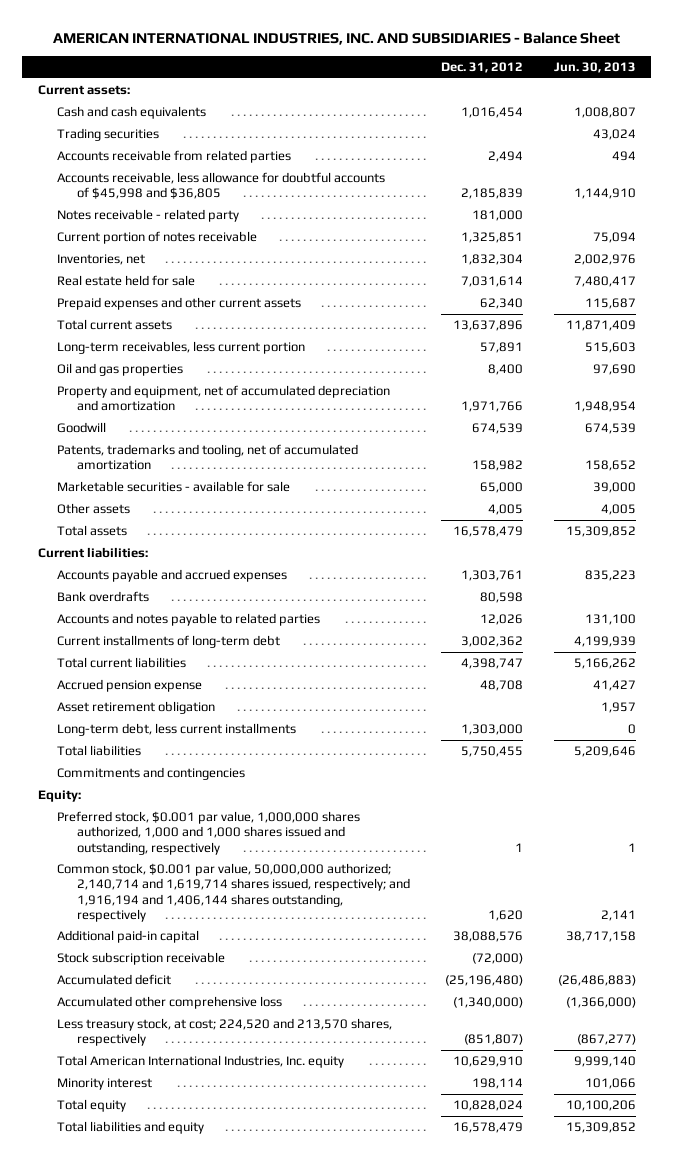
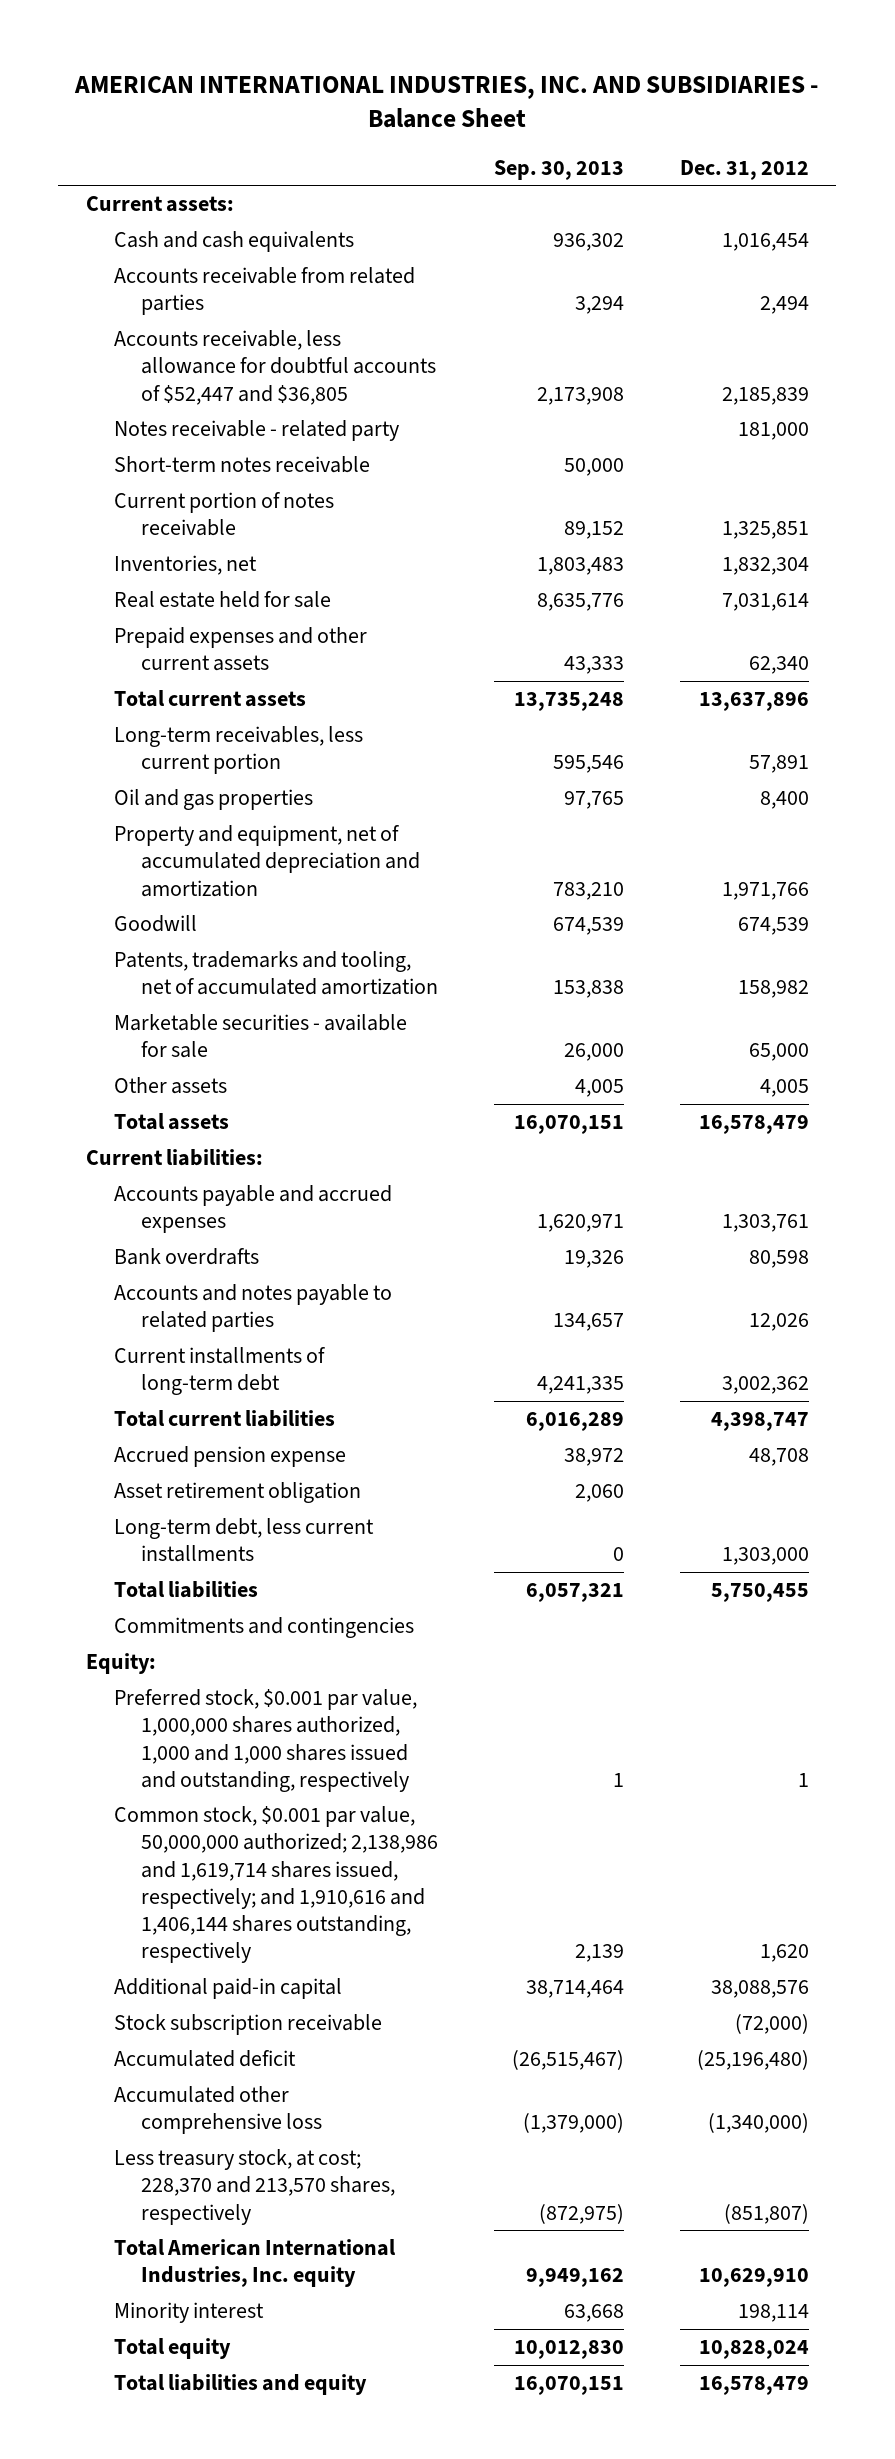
[553,62,636,74] Jun. 30, 2013 -> none
none -> [493,159,624,180] Sep. 30, 2013
[57,128,160,142] Trading securities -> none
[57,172,386,200] Accounts receivable, less allowance for doubtful accounts of $45,998 and $36,805 -> [113,330,437,405] Accounts receivable, less allowance for doubtful accounts of $52,447 and $36,805
none -> [113,456,370,474] Short-term notes receivable
[57,863,411,922] Common stock, $0.001 par value, 50,000,000 authorized; 2,140,714 and 1,619,714 shares issued, respectively; and 1,916,194 and 1,406,144 shares outstanding, respectively -> [113,1806,439,1964] Common stock, $0.001 par value, 50,000,000 authorized; 2,138,986 and 1,619,714 shares issued, respectively; and 1,910,616 and 1,406,144 shares outstanding, respectively
[57,1018,393,1047] Less treasury stock, at cost; 224,520 and 213,570 shares, respectively -> [113,2149,396,2225] Less treasury stock, at cost; 228,370 and 213,570 shares, respectively

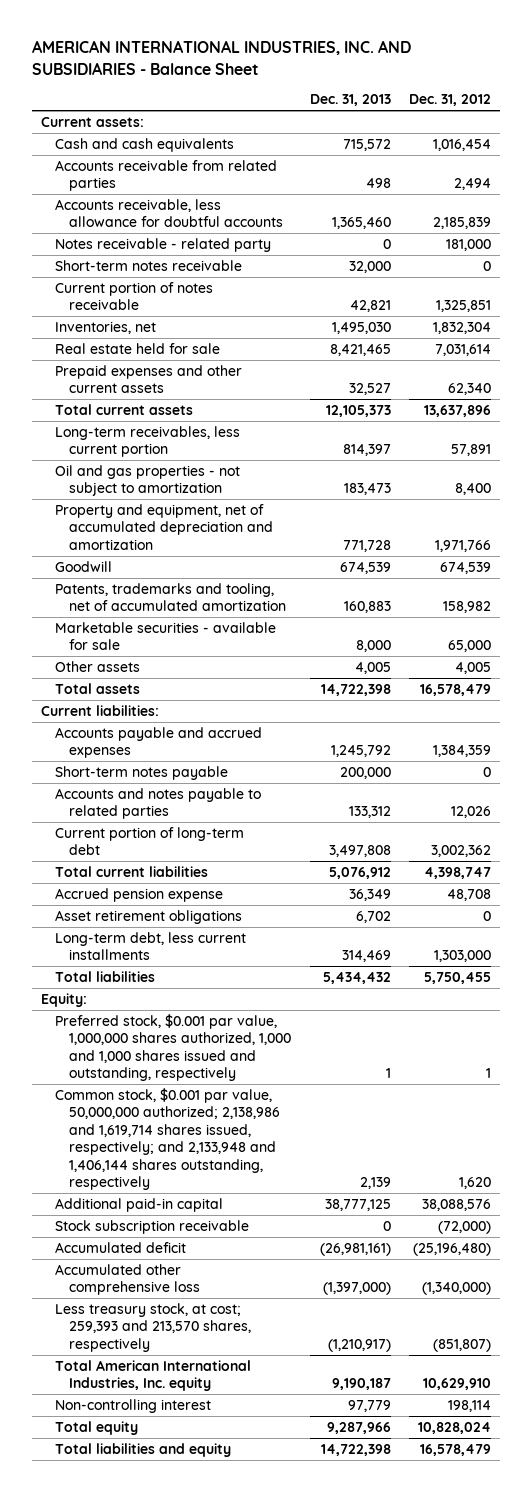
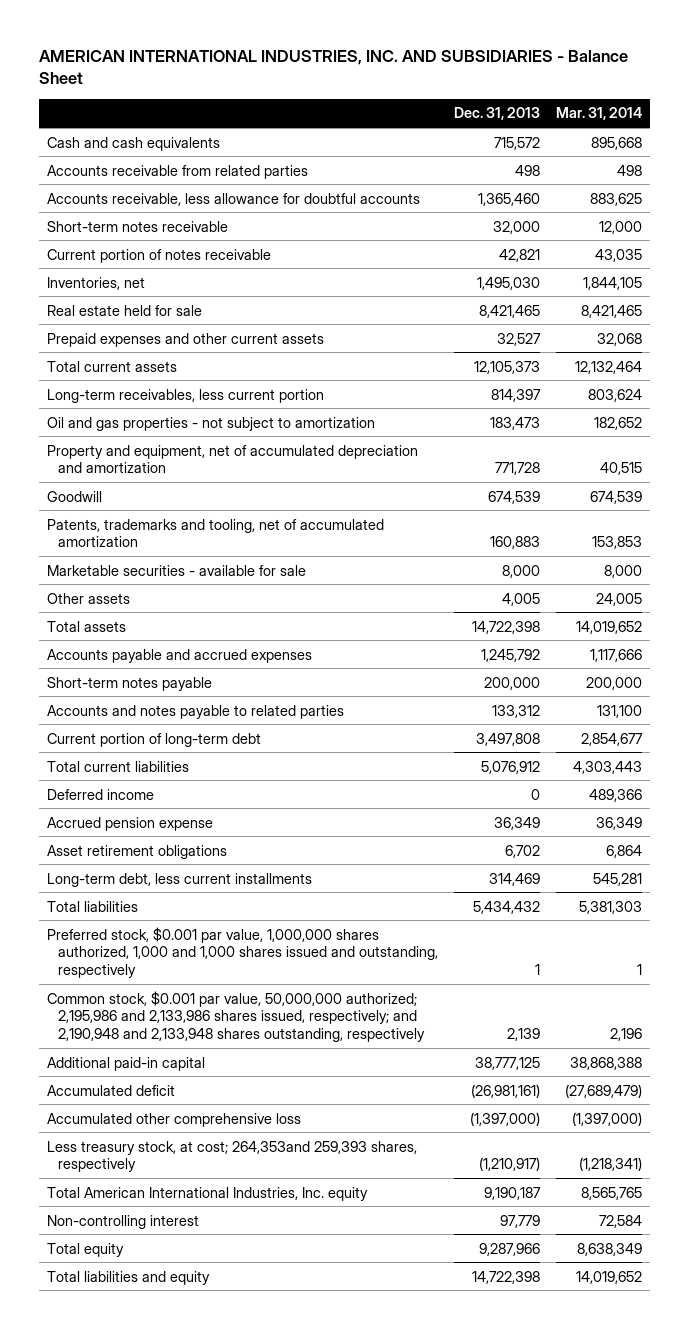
[408,94,491,107] Dec. 31, 2012 -> none
none -> [556,107,643,121] Mar. 31, 2014
[41,116,145,127] Current assets: -> none
[55,237,272,252] Notes receivable - related party -> none
[41,704,160,716] Current liabilities: -> none
none -> [47,788,155,800] Deferred income
[41,992,88,1007] Equity: -> none
[55,1087,281,1191] Common stock, $0.001 par value, 50,000,000 authorized; 2,138,986 and 1,619,714 shares issued, respectively; and 2,133,948 and 1,406,144 shares outstanding, respectively -> [47,990,425,1042] Common stock, $0.001 par value, 50,000,000 authorized; 2,195,986 and 2,133,986 shares issued, respectively; and 2,190,948 and 2,133,948 shares outstanding, respectively
[55,1219,250,1234] Stock subscription receivable -> none
[55,1302,252,1352] Less treasury stock, at cost; 259,393 and 213,570 shares, respectively -> [47,1140,418,1173] Less treasury stock, at cost; 264,353and 259,393 shares, respectively

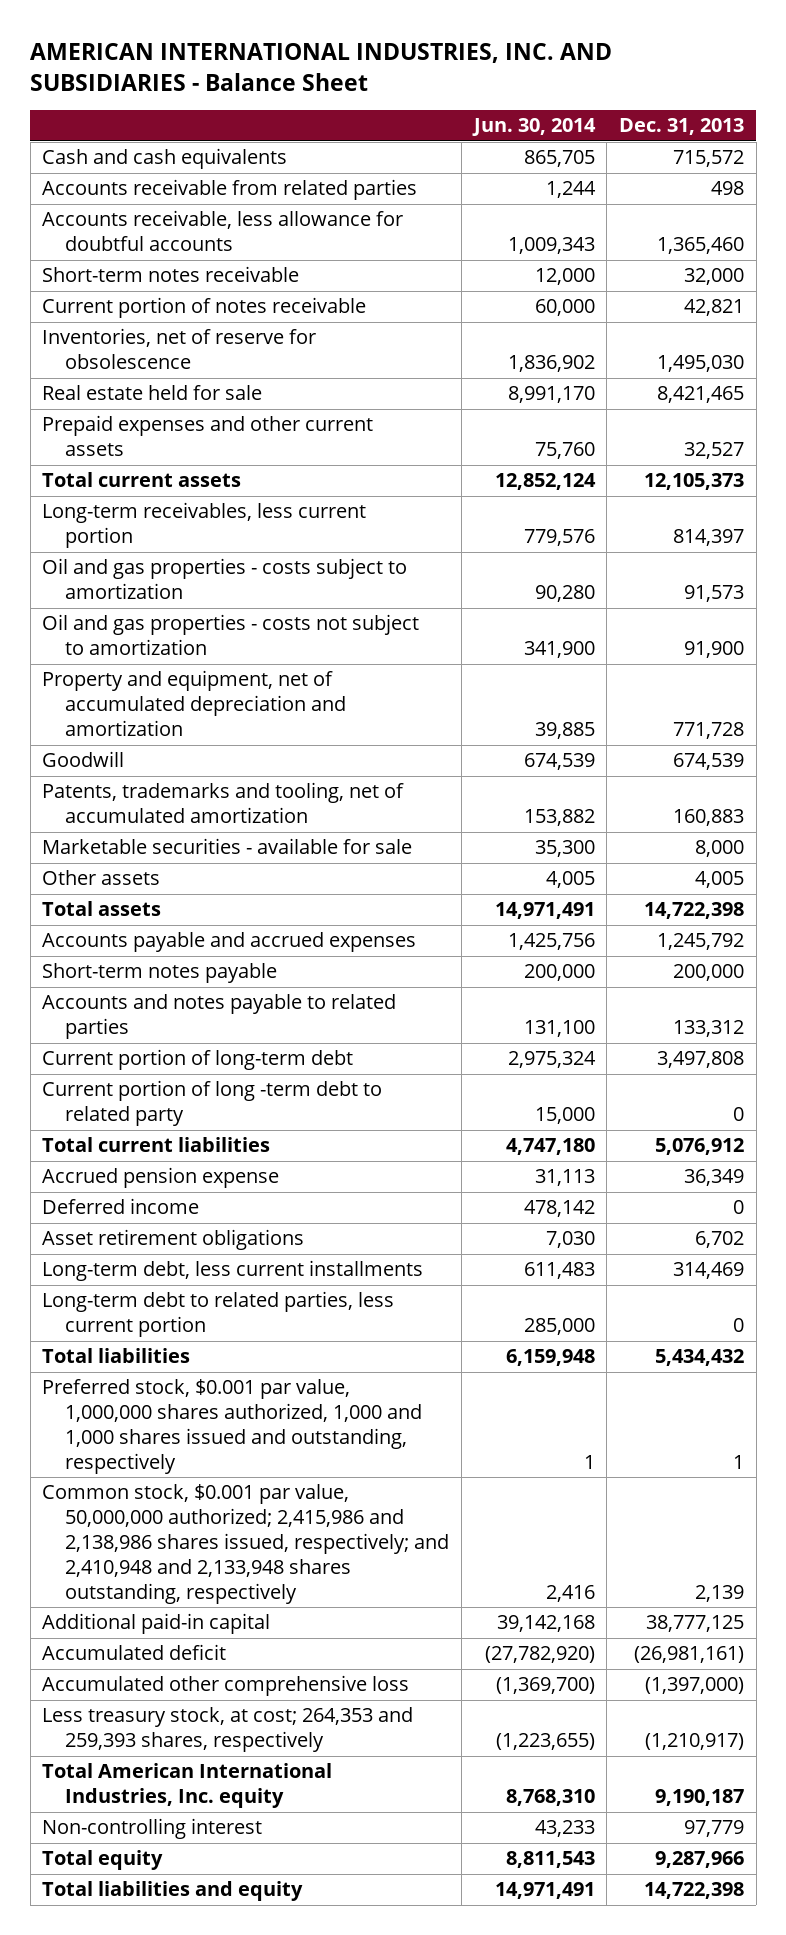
[556,107,643,121] Mar. 31, 2014 -> none
none -> [471,118,596,137] Jun. 30, 2014
[47,276,146,290] Inventories, net -> [42,328,317,370] Inventories, net of reserve for obsolescence
none -> [42,558,408,600] Oil and gas properties - costs subject to amortization
[47,416,376,431] Oil and gas properties - not subject to amortization -> [42,614,420,656] Oil and gas properties - costs not subject to amortization
[489,416,540,430] 183,473 -> [684,641,745,659] 91,900
none -> [42,1080,383,1127] Current portion of long -term debt to related party
[47,788,155,800] Deferred income -> [42,1198,200,1215] Deferred income
none -> [42,1291,395,1338] Long-term debt to related parties, less current portion
[47,990,425,1042] Common stock, $0.001 par value, 50,000,000 authorized; 2,195,986 and 2,133,986 shares issued, respectively; and 2,190,948 and 2,133,948 shares outstanding, respectively -> [42,1484,450,1604] Common stock, $0.001 par value, 50,000,000 authorized; 2,415,986 and 2,138,986 shares issued, respectively; and 2,410,948 and 2,133,948 shares outstanding, respectively
[47,1140,418,1173] Less treasury stock, at cost; 264,353and 259,393 shares, respectively -> [42,1707,414,1753] Less treasury stock, at cost; 264,353 and 259,393 shares, respectively

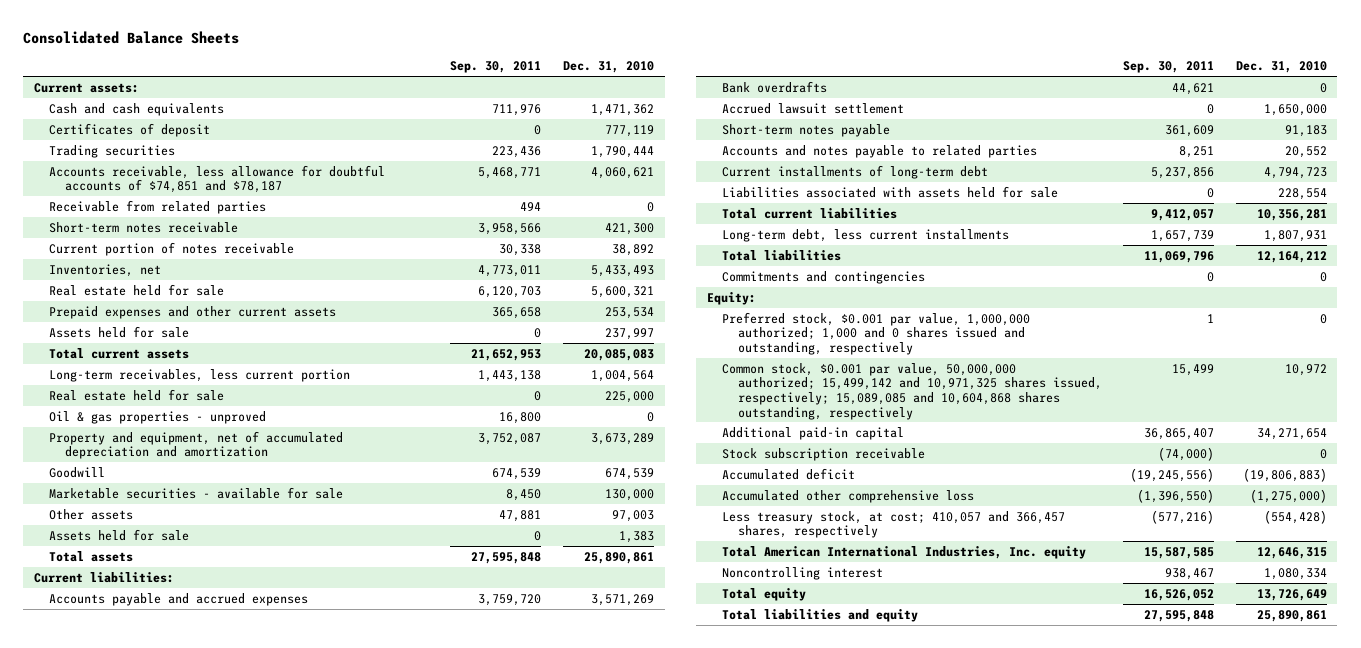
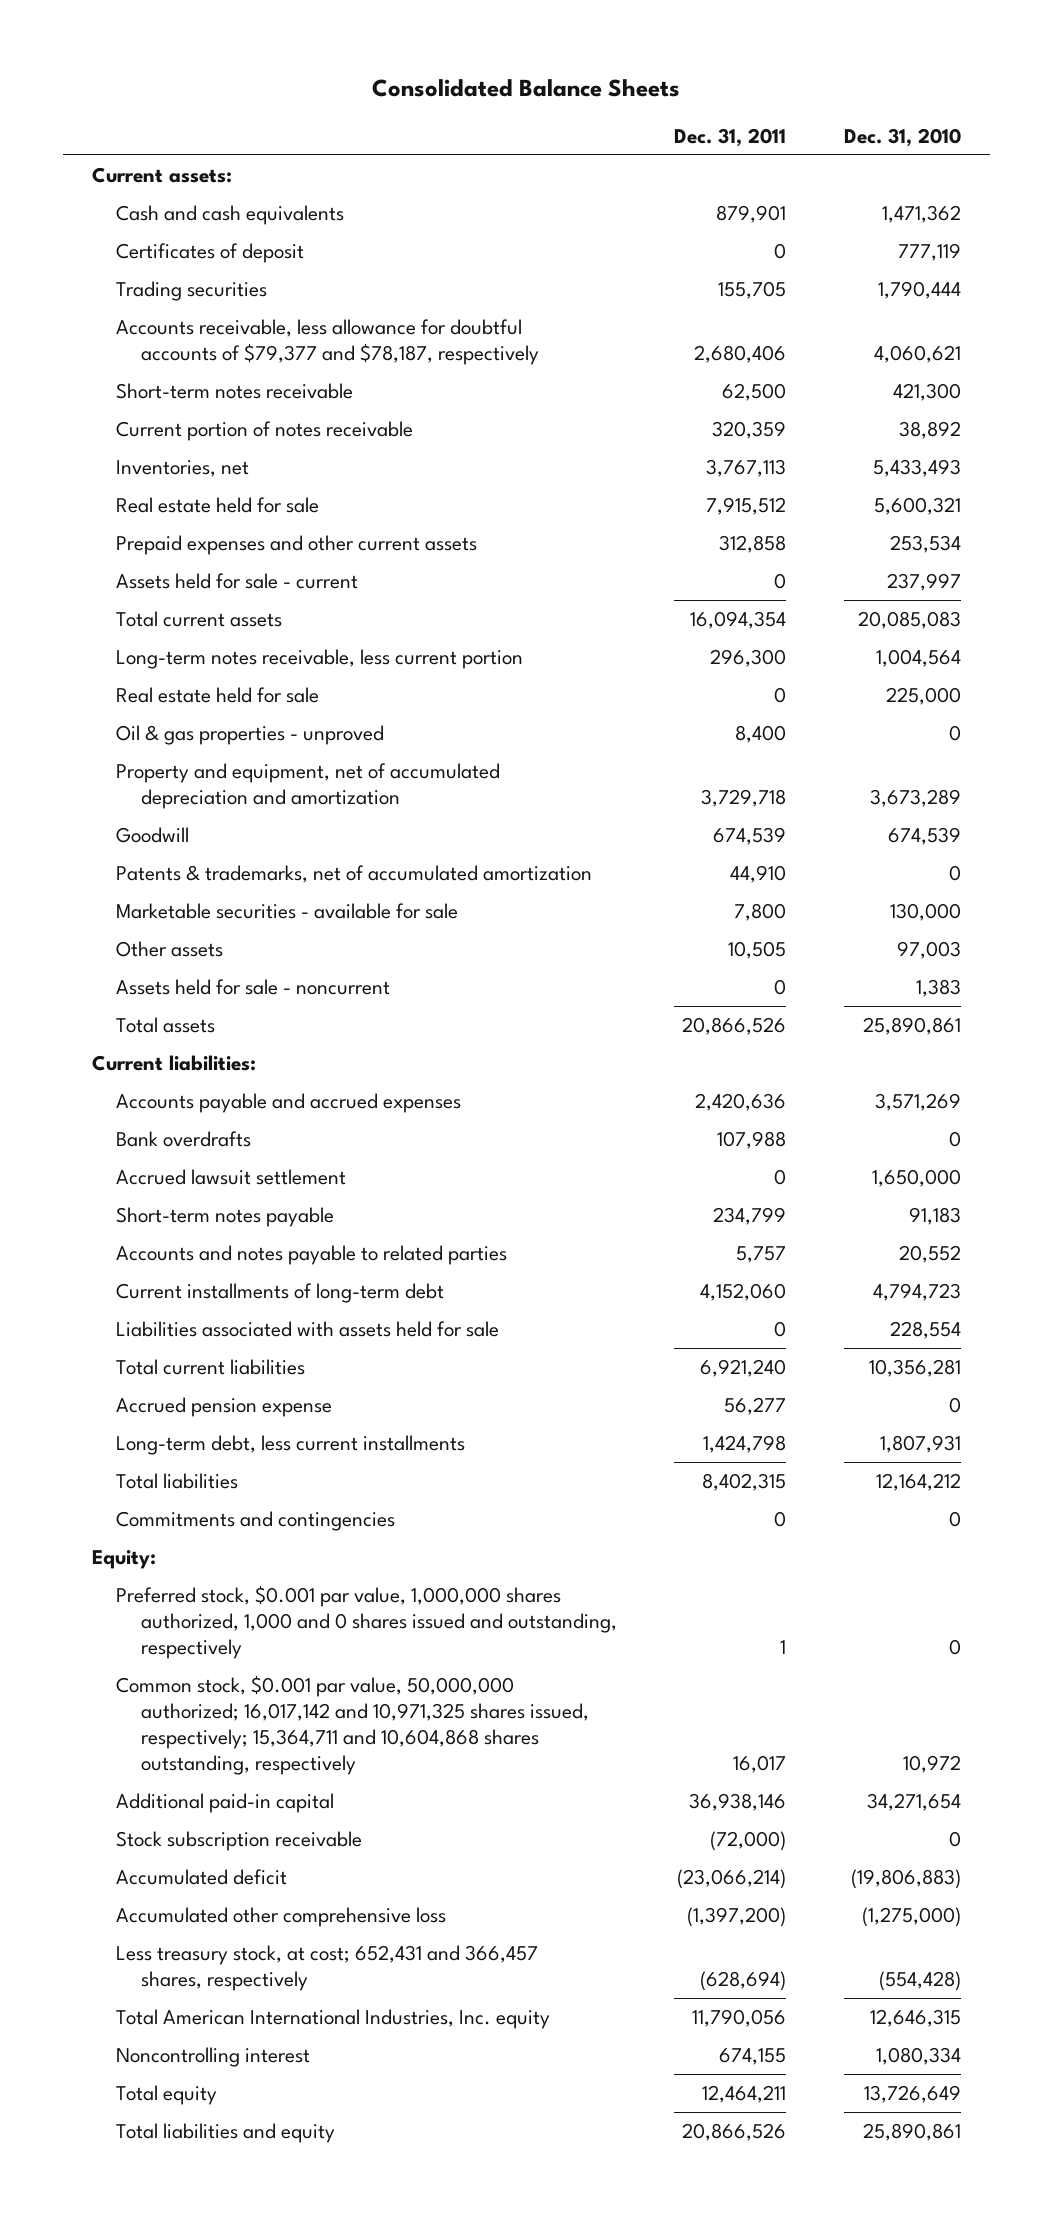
[450,61,542,74] Sep. 30, 2011 -> none
none -> [674,127,787,147] Dec. 31, 2011
[49,199,267,214] Receivable from related parties -> none
[49,164,386,194] Accounts receivable, less allowance for doubtful accounts of $74,851 and $78,187 -> [116,318,539,365] Accounts receivable, less allowance for doubtful accounts of $79,377 and $78,187, respectively
[49,325,190,338] Assets held for sale -> [116,572,359,589] Assets held for sale - current
[49,368,351,382] Long-term receivables, less current portion -> [116,648,524,669] Long-term notes receivable, less current portion
none -> [116,864,593,883] Patents & trademarks, net of accumulated amortization
[49,528,190,541] Assets held for sale -> [116,978,391,995] Assets held for sale - noncurrent
none -> [116,1396,333,1417] Accrued pension expense
[722,311,1031,355] Preferred stock, $0.001 par value, 1,000,000 authorized; 1,000 and 0 shares issued and outstanding, respectively -> [116,1584,617,1660] Preferred stock, $0.001 par value, 1,000,000 shares authorized, 1,000 and 0 shares issued and outstanding, respectively
[722,362,1102,420] Common stock, $0.001 par value, 50,000,000 authorized; 15,499,142 and 10,971,325 shares issued, respectively; 15,089,085 and 10,604,868 shares outstanding, respectively -> [116,1674,589,1776] Common stock, $0.001 par value, 50,000,000 authorized; 16,017,142 and 10,971,325 shares issued, respectively; 15,364,711 and 10,604,868 shares outstanding, respectively
[722,510,1066,539] Less treasury stock, at cost; 410,057 and 366,457 shares, respectively -> [116,1944,539,1991] Less treasury stock, at cost; 652,431 and 366,457 shares, respectively

